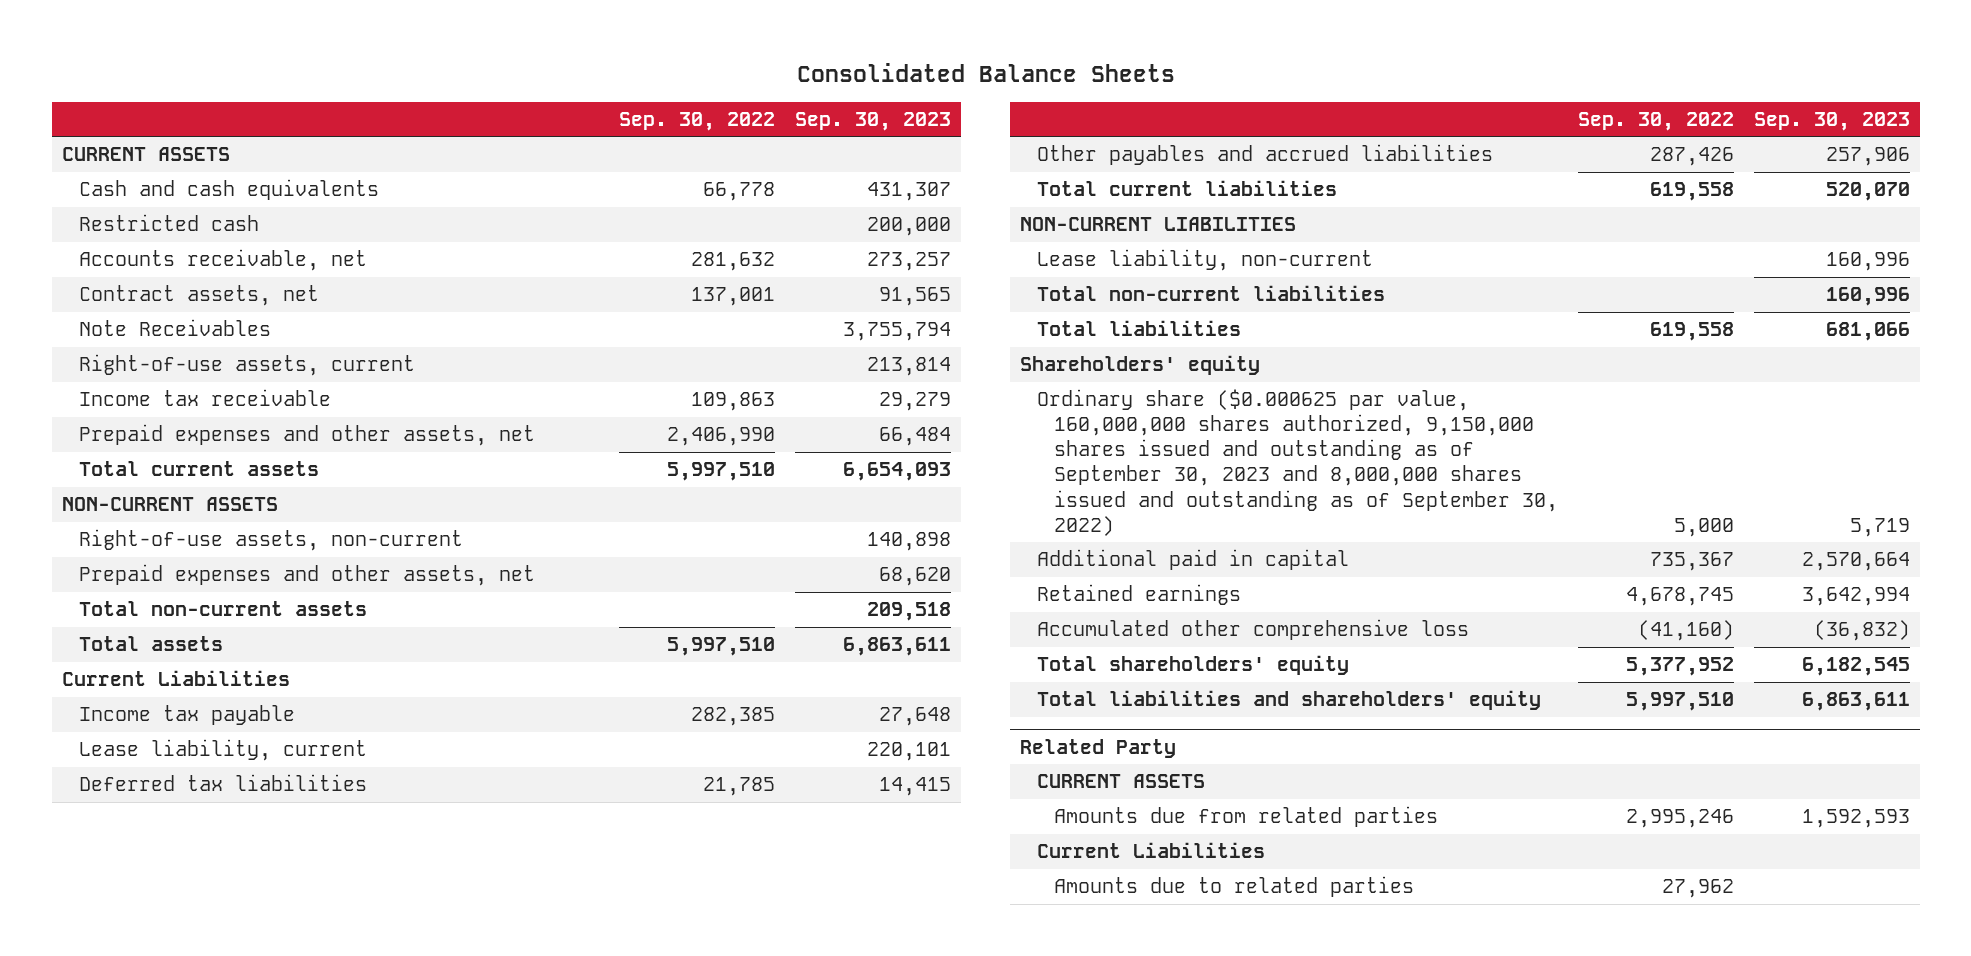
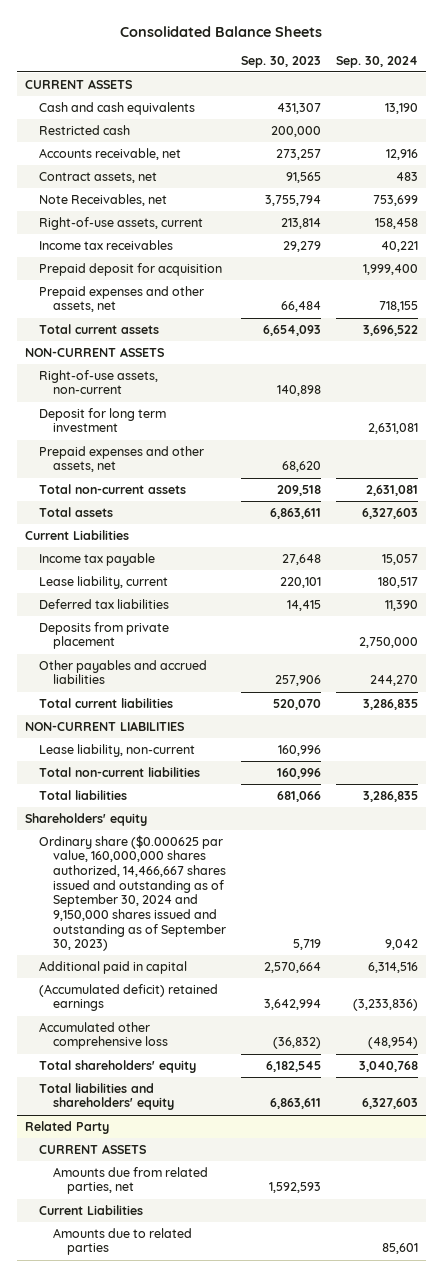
[619,111,776,131] Sep. 30, 2022 -> none
none -> [335,55,418,68] Sep. 30, 2024
[78,319,271,337] Note Receivables -> [38,193,167,206] Note Receivables, net
[78,389,331,407] Income tax receivable -> [38,239,173,250] Income tax receivables
none -> [38,262,222,276] Prepaid deposit for acquisition
none -> [38,407,166,433] Deposit for long term investment
none -> [38,621,169,650] Deposits from private placement
[1036,389,1558,536] Ordinary share ($0.000625 par value, 160,000,000 shares authorized, 9,150,000 shares issued and outstanding as of September 30, 2023 and 8,000,000 shares issued and outstanding as of September 30, 2022) -> [38,834,226,952] Ordinary share ($0.000625 par value, 160,000,000 shares authorized, 14,466,667 shares issued and outstanding as of September 30, 2024 and 9,150,000 shares issued and outstanding as of September 30, 2023)
[1036,584,1241,606] Retained earnings -> [38,983,218,1012] (Accumulated deficit) retained earnings
[1053,806,1438,828] Amounts due from related parties -> [52,1166,208,1195] Amounts due from related parties, net

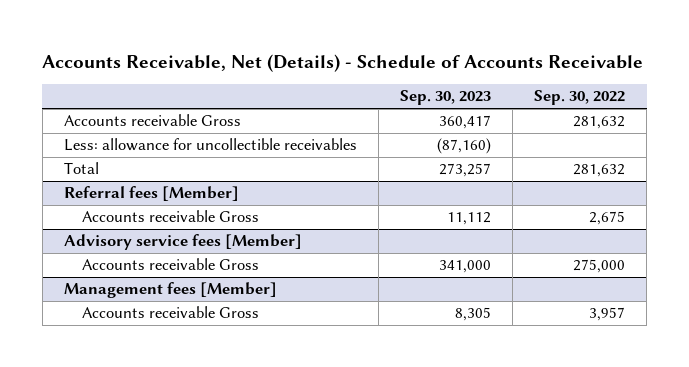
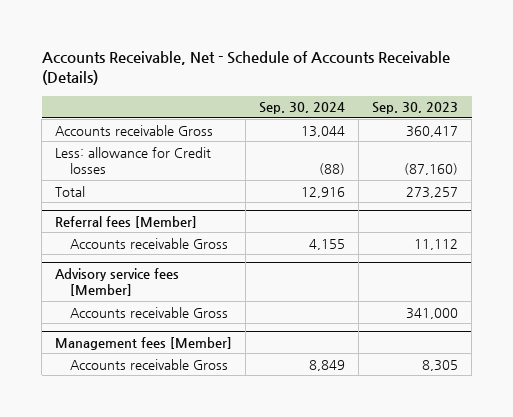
[42,53,644,72] Accounts Receivable, Net (Details) - Schedule of Accounts Receivable -> [41,50,450,86] Accounts Receivable, Net - Schedule of Accounts Receivable (Details)
[533,90,625,106] Sep. 30, 2022 -> none
none -> [259,102,346,115] Sep. 30, 2024
[63,138,357,152] Less: allowance for uncollectible receivables -> [55,146,212,175] Less: allowance for Credit losses

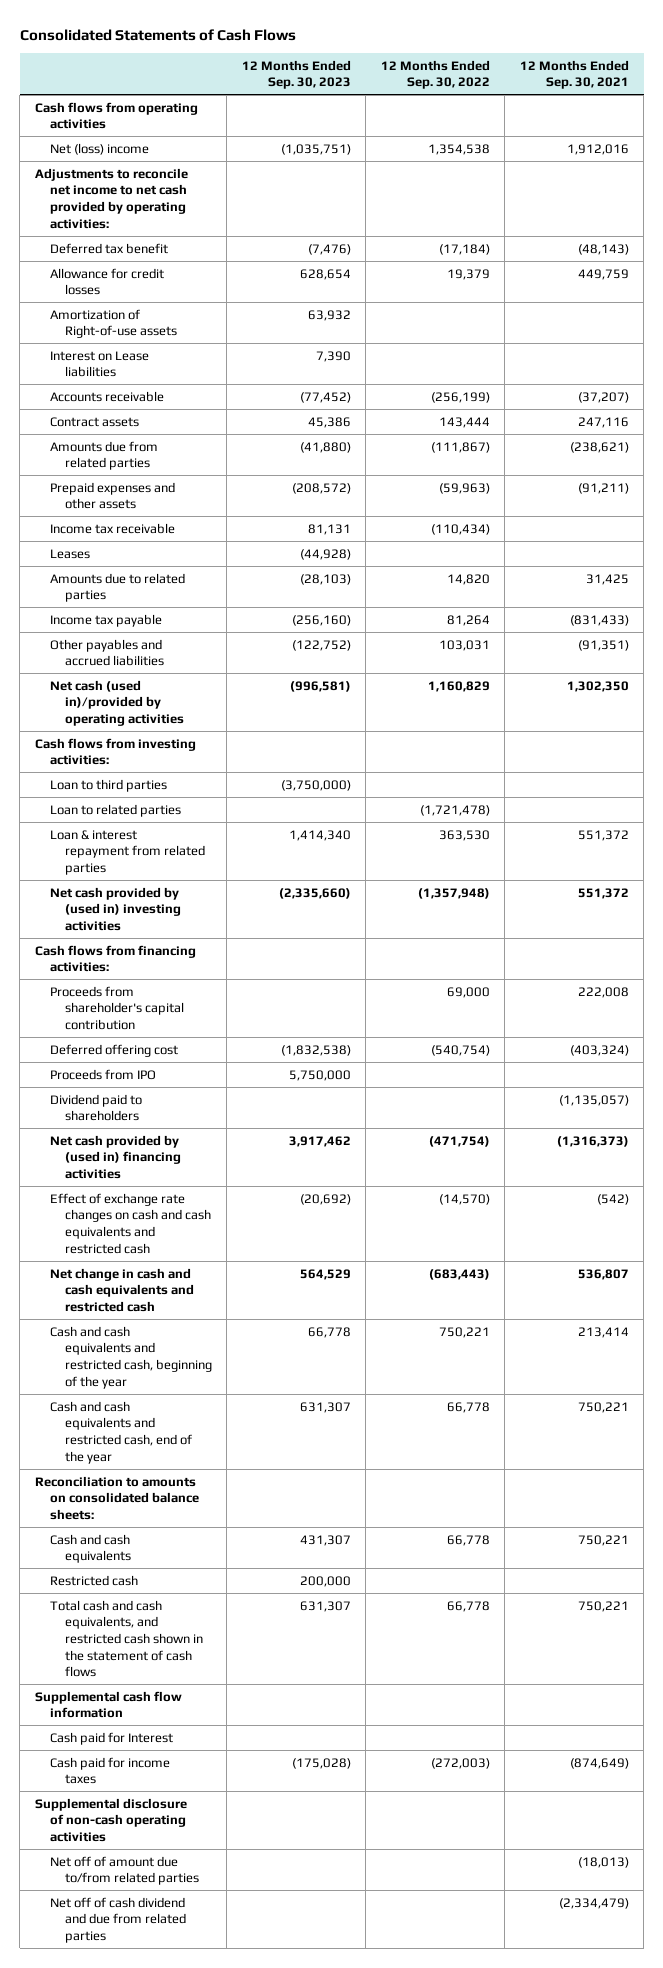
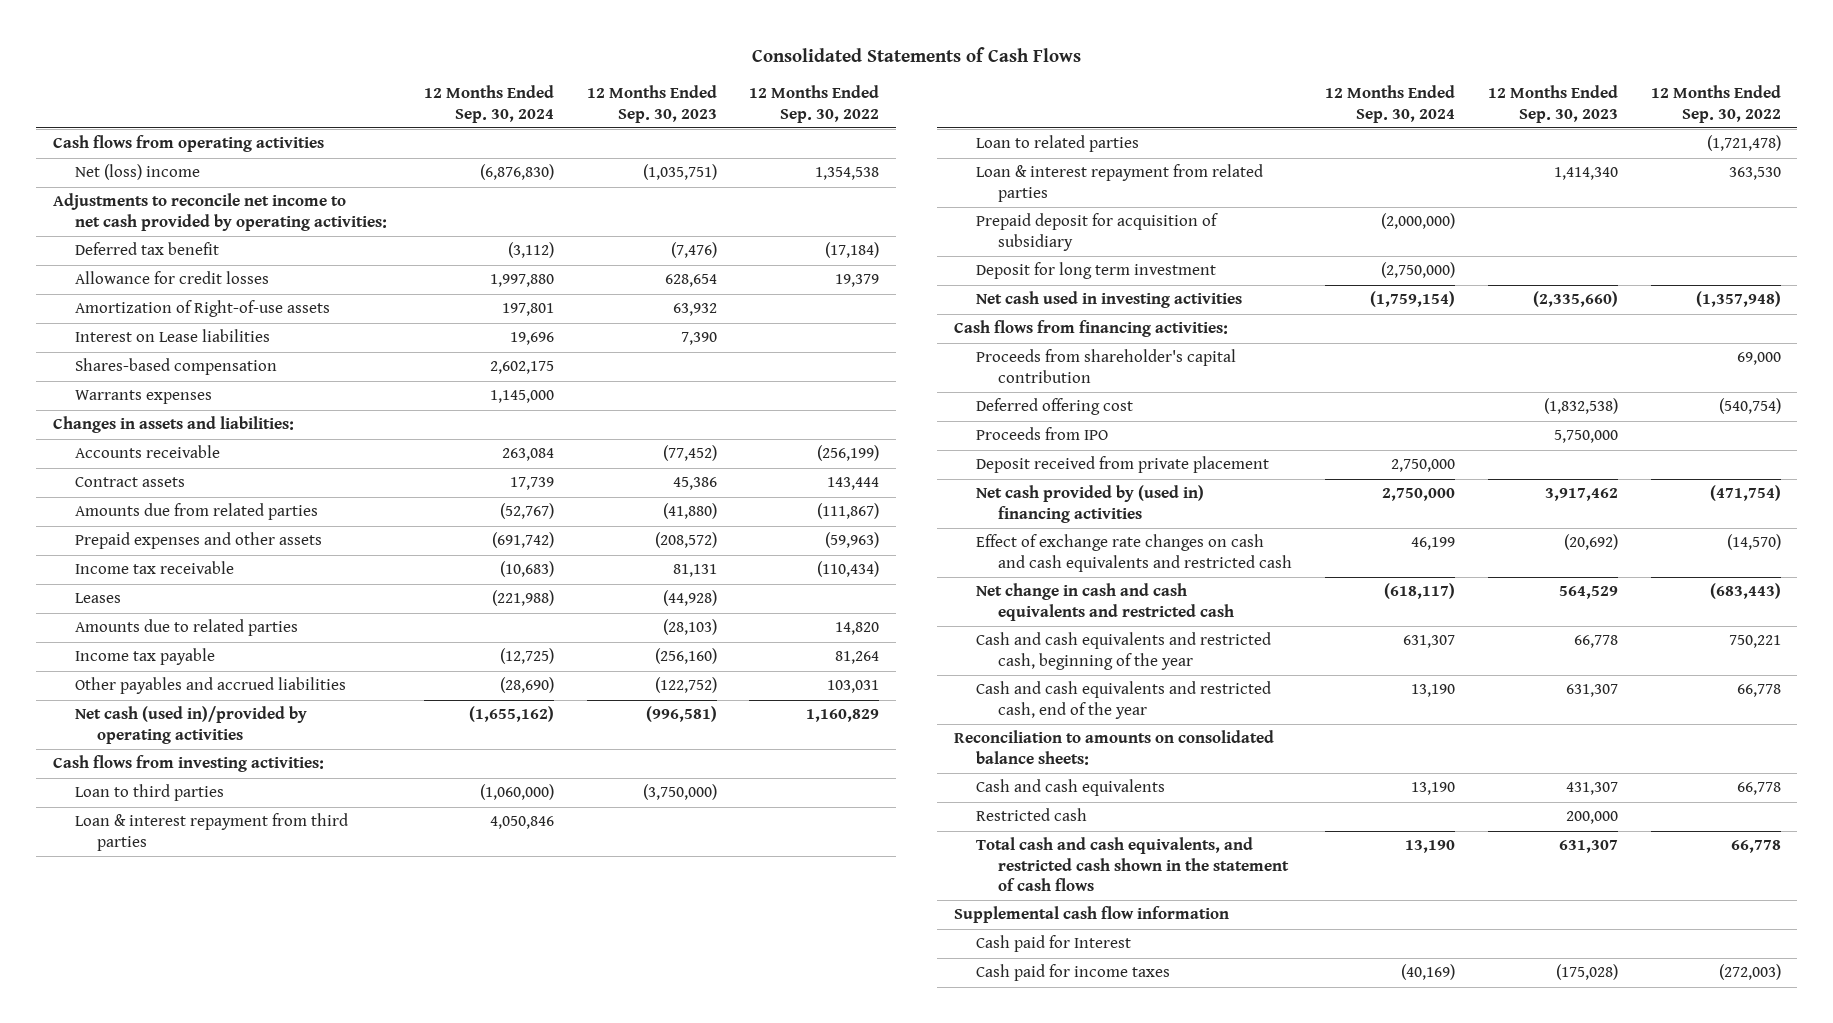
[519,59,629,90] 12 Months Ended Sep. 30, 2021 -> none
none -> [423,85,554,123] 12 Months Ended Sep. 30, 2024
none -> [74,358,277,376] Shares-based compensation
none -> [74,390,212,405] Warrants expenses
none -> [52,416,294,434] Changes in assets and liabilities:
none -> [74,813,348,851] Loan & interest repayment from third parties
none -> [976,213,1219,251] Prepaid deposit for acquisition of subsidiary
none -> [976,262,1217,280] Deposit for long term investment
[49,886,181,931] Net cash provided by (used in) investing activities -> [976,291,1243,309] Net cash used in investing activities
[49,1093,142,1122] Dividend paid to shareholders -> none
none -> [976,456,1270,474] Deposit received from private placement
[34,1797,187,1842] Supplemental disclosure of non-cash operating activities -> none
[49,1855,199,1886] Net off of amount due to/from related parties -> none
[49,1896,186,1943] Net off of cash dividend and due from related parties -> none

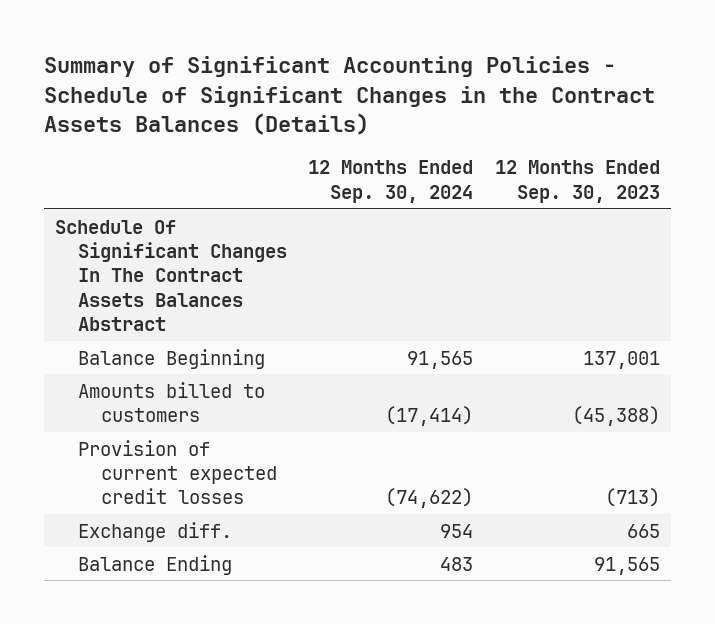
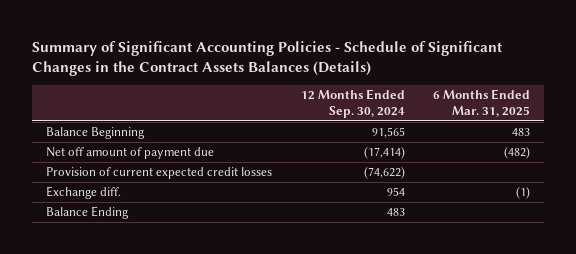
[494,160,660,203] 12 Months Ended Sep. 30, 2023 -> none
none -> [433,88,531,118] 6 Months Ended Mar. 31, 2025
[54,219,287,332] Schedule Of Significant Changes In The Contract Assets Balances Abstract -> none
[77,381,265,423] Amounts billed to customers -> [46,147,215,160] Net off amount of payment due

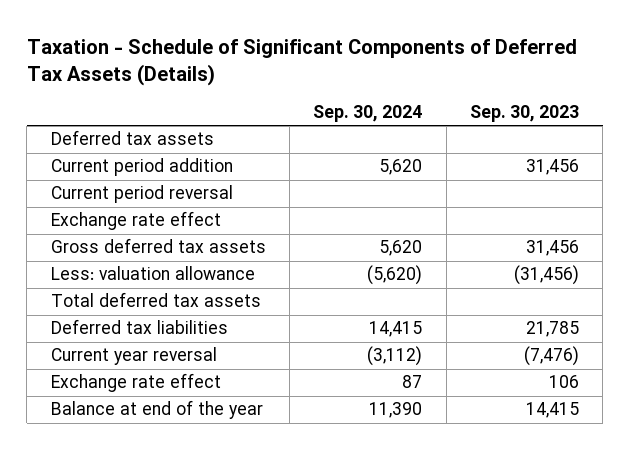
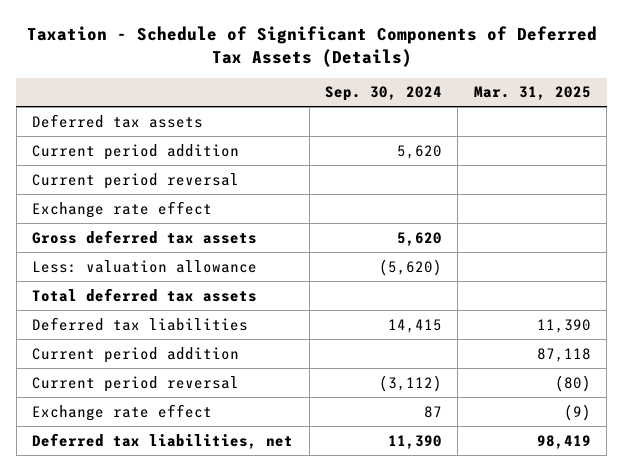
[469,105,579,123] Sep. 30, 2023 -> none
none -> [473,86,591,101] Mar. 31, 2025
none -> [32,346,240,363] Current period addition
[50,347,217,366] Current year reversal -> [32,375,240,392] Current period reversal
[50,400,263,420] Balance at end of the year -> [32,432,294,449] Deferred tax liabilities, net

